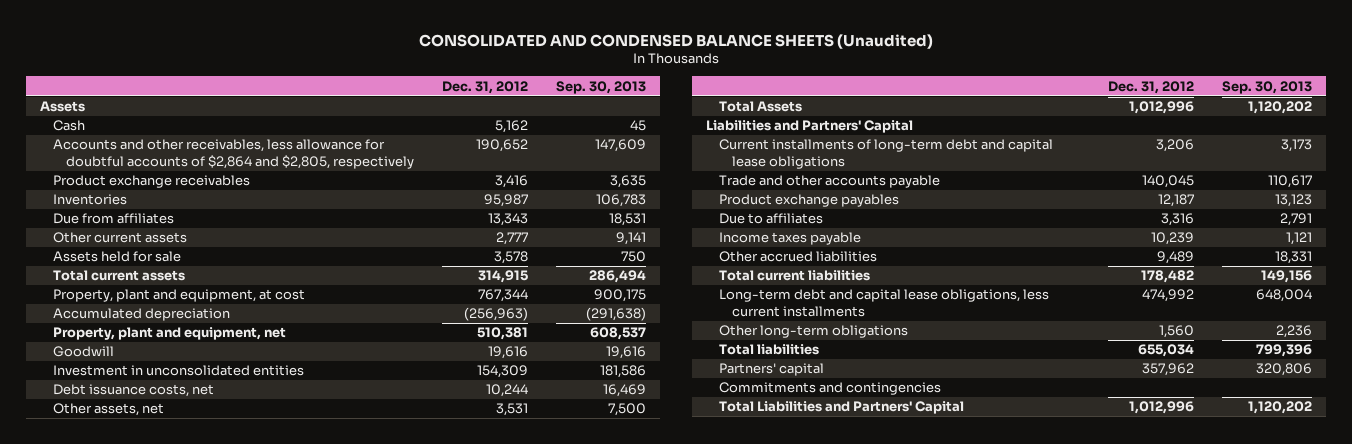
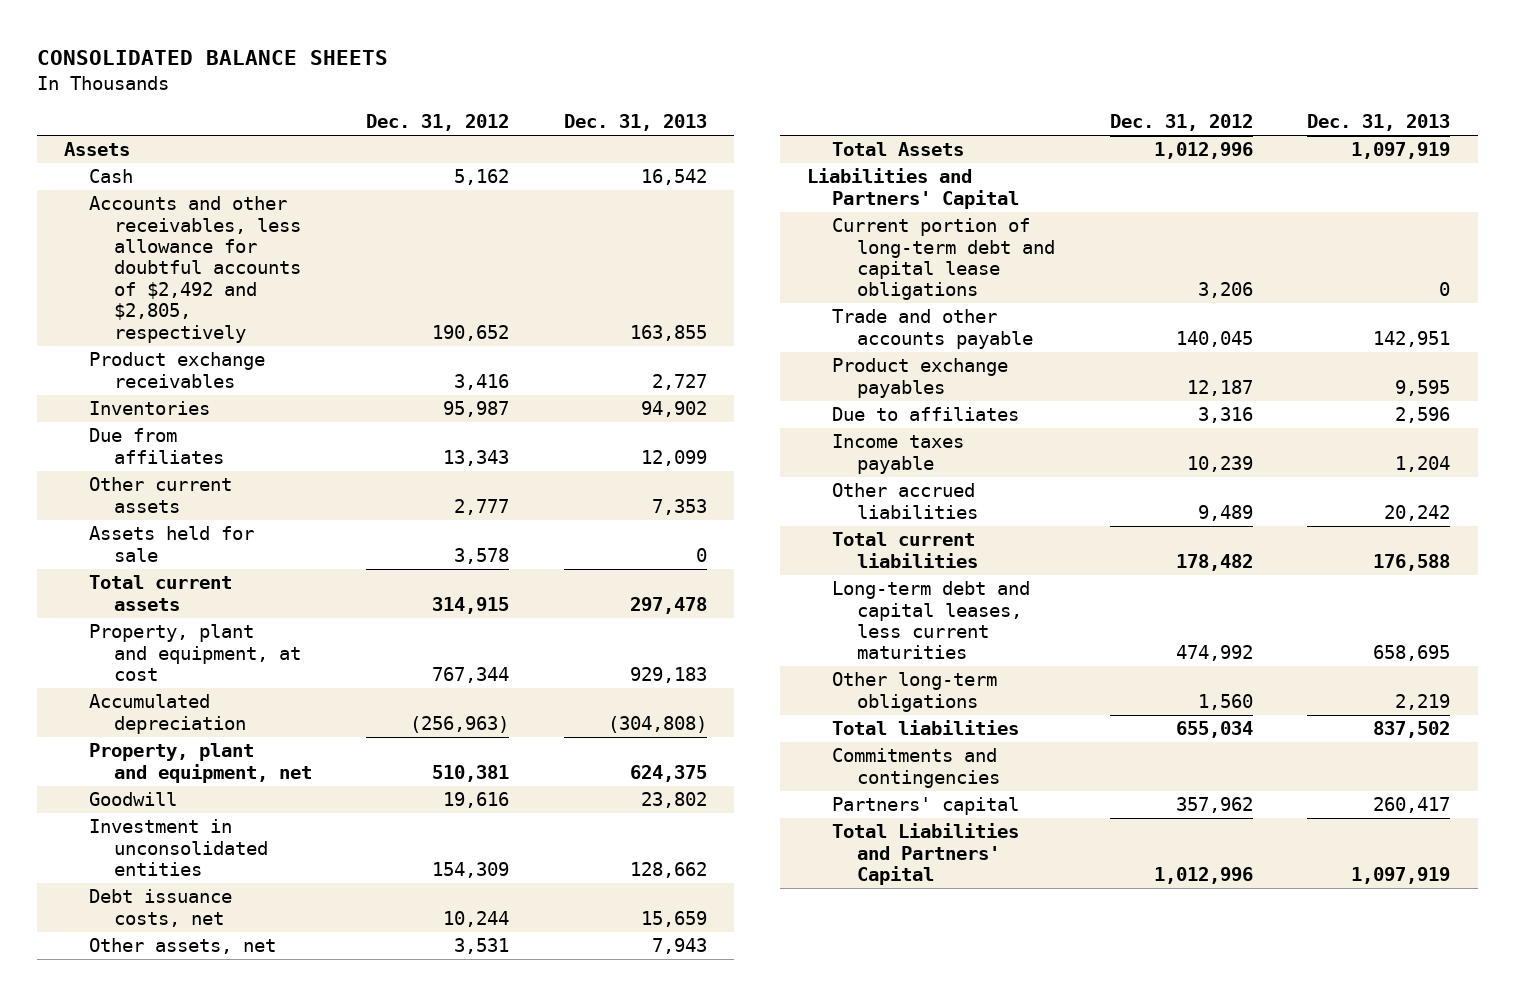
[419,34,934,50] CONSOLIDATED AND CONDENSED BALANCE SHEETS (Unaudited) -> [36,50,388,66] CONSOLIDATED BALANCE SHEETS
[556,80,647,94] Sep. 30, 2013 -> none
none -> [564,114,708,132] Dec. 31, 2013
[53,139,415,169] Accounts and other receivables, less allowance for doubtful accounts of $2,864 and $2,805, respectively -> [88,196,301,343] Accounts and other receivables, less allowance for doubtful accounts of $2,492 and $2,805, respectively
[719,139,1054,169] Current installments of long-term debt and capital lease obligations -> [832,218,1056,301] Current portion of long-term debt and capital lease obligations
[719,289,1050,317] Long-term debt and capital lease obligations, less current installments -> [832,581,1031,660] Long-term debt and capital leases, less current maturities
[719,363,825,377] Partners' capital -> [832,797,1020,816] Partners' capital

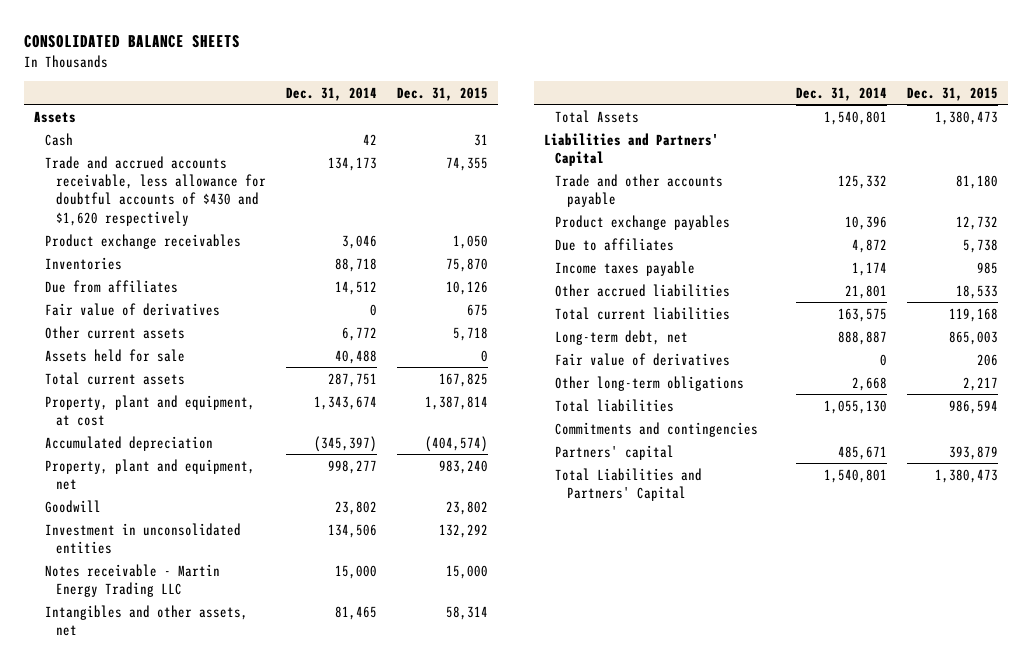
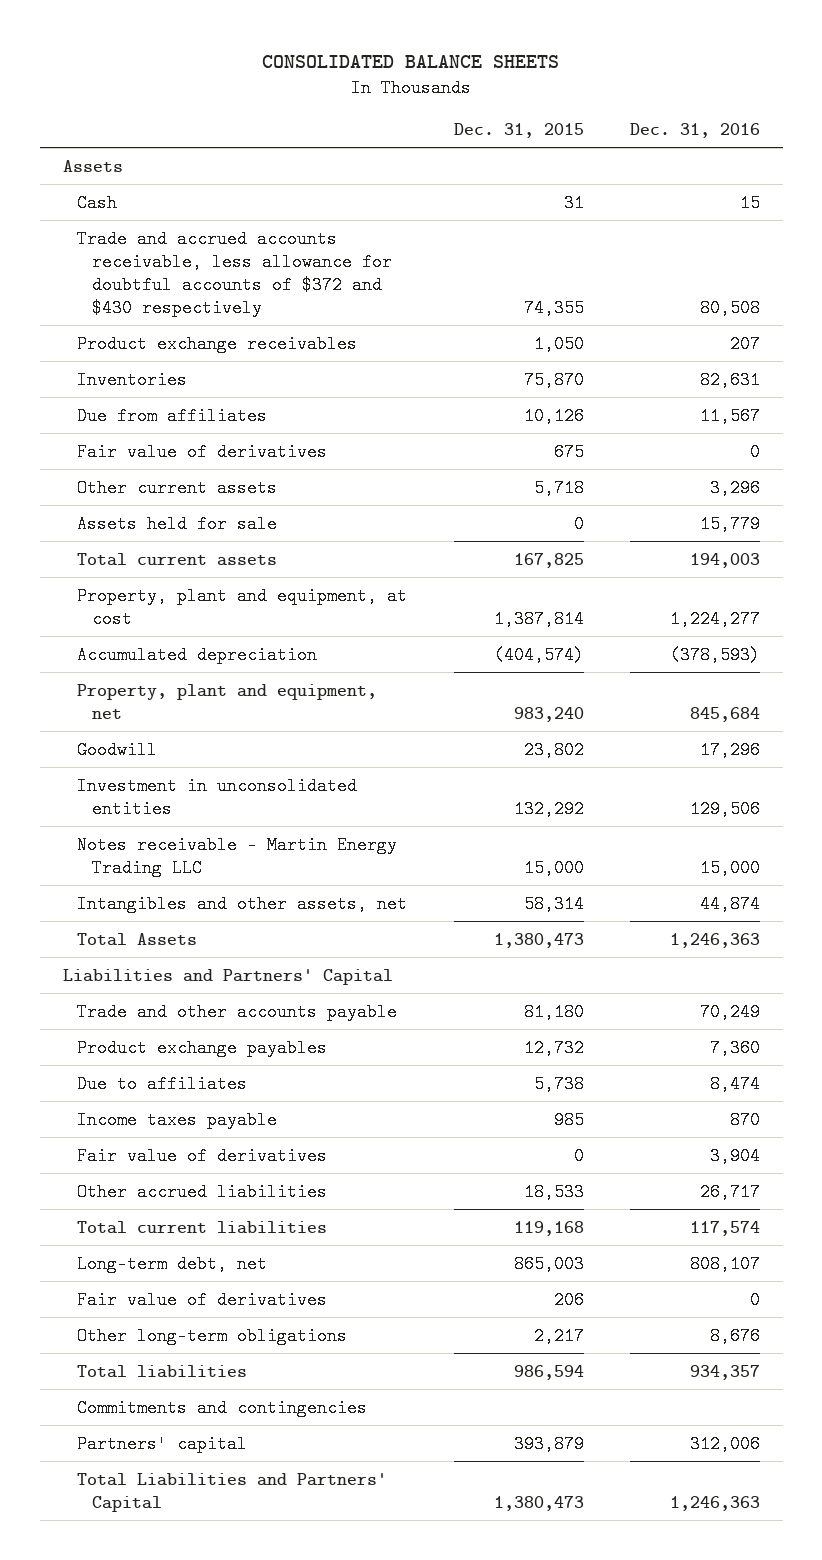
[285,86,377,101] Dec. 31, 2014 -> none
none -> [629,122,760,138] Dec. 31, 2016
[44,155,267,226] Trade and accrued accounts receivable, less allowance for doubtful accounts of $430 and $1,620 respectively -> [77,229,393,317] Trade and accrued accounts receivable, less allowance for doubtful accounts of $372 and $430 respectively
none -> [77,1146,328,1165] Fair value of derivatives

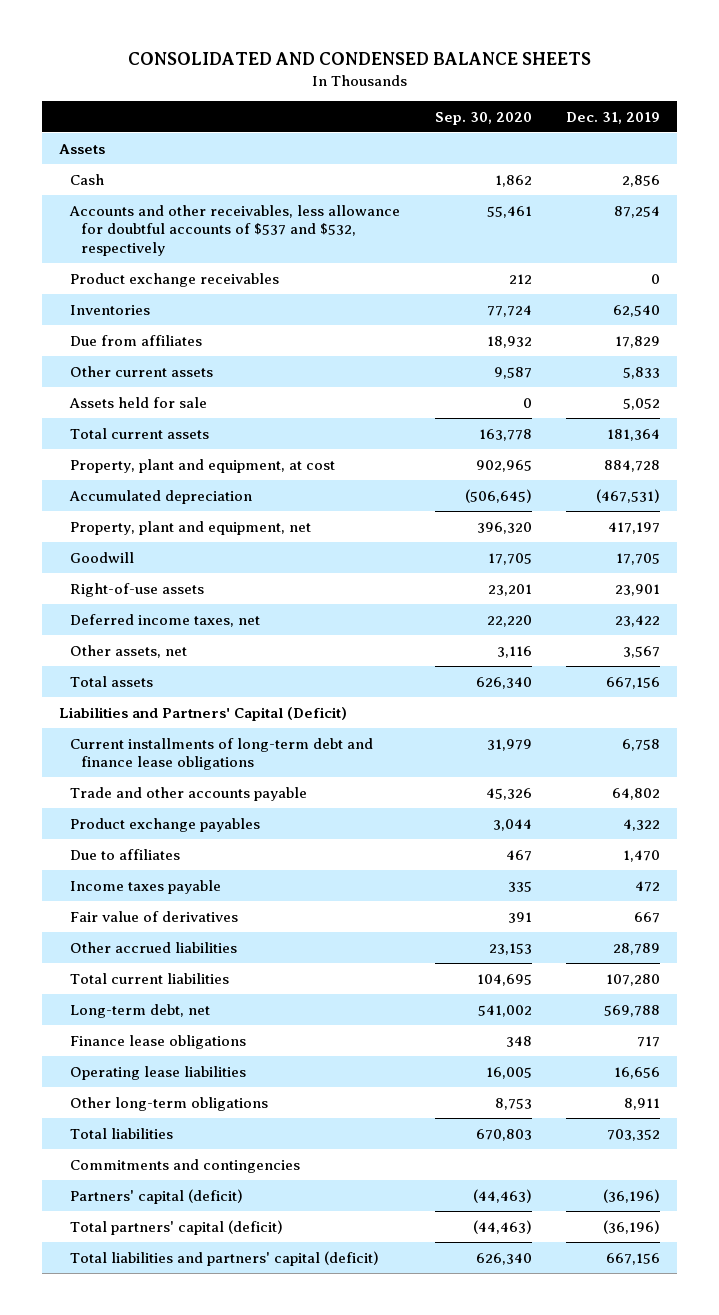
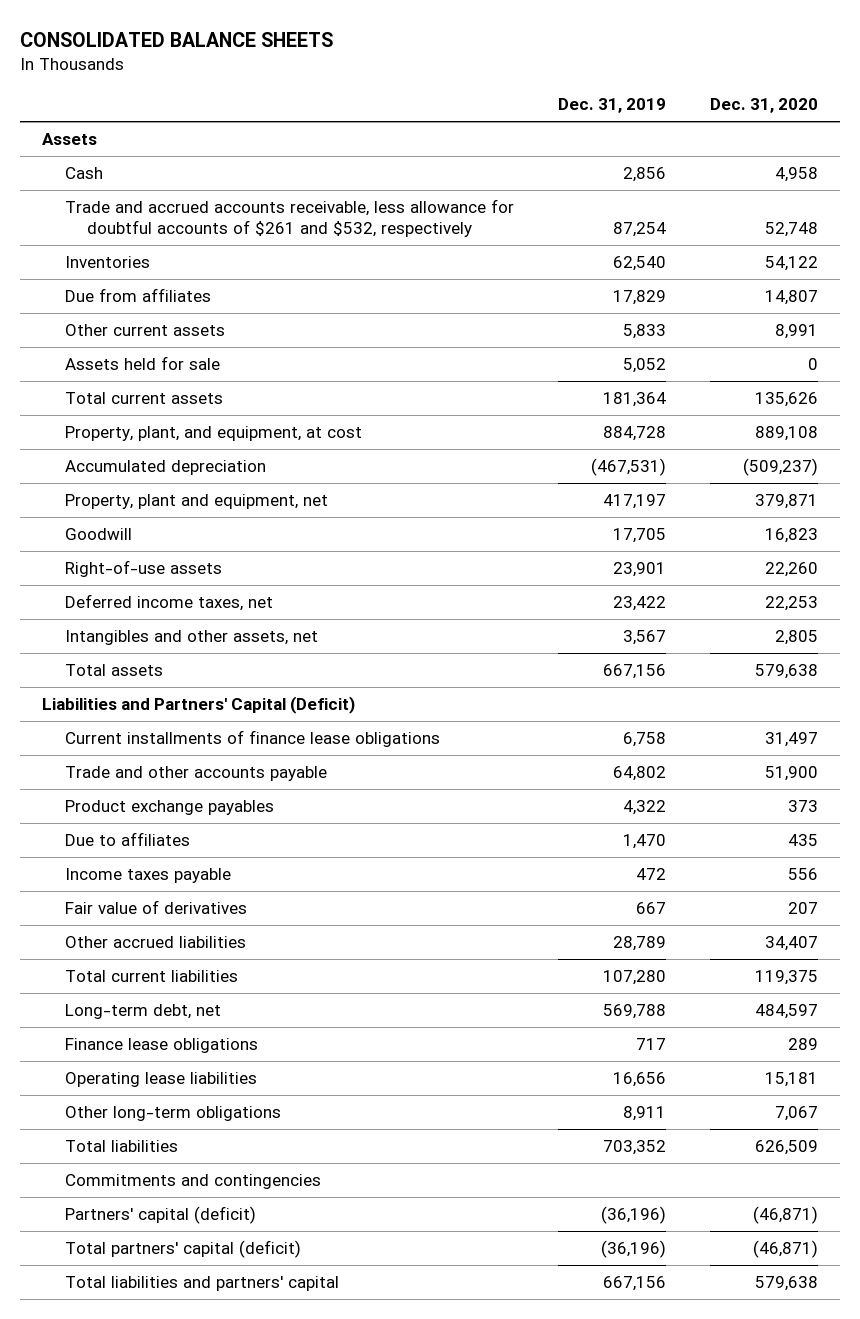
[127,52,591,66] CONSOLIDATED AND CONDENSED BALANCE SHEETS -> [20,31,334,47] CONSOLIDATED BALANCE SHEETS
[434,111,532,125] Sep. 30, 2020 -> none
none -> [710,98,819,114] Dec. 31, 2020
[70,272,280,287] Product exchange receivables -> none
[69,204,401,257] Accounts and other receivables, less allowance for doubtful accounts of $537 and $532, respectively -> [64,199,514,238] Trade and accrued accounts receivable, less allowance for doubtful accounts of $261 and $532, respectively
[70,458,336,473] Property, plant and equipment, at cost -> [64,426,362,442] Property, plant, and equipment, at cost
[70,644,188,658] Other assets, net -> [64,630,318,646] Intangibles and other assets, net
[70,737,374,771] Current installments of long-term debt and finance lease obligations -> [64,730,440,748] Current installments of finance lease obligations
[70,1250,380,1266] Total liabilities and partners' capital (deficit) -> [64,1276,339,1292] Total liabilities and partners' capital

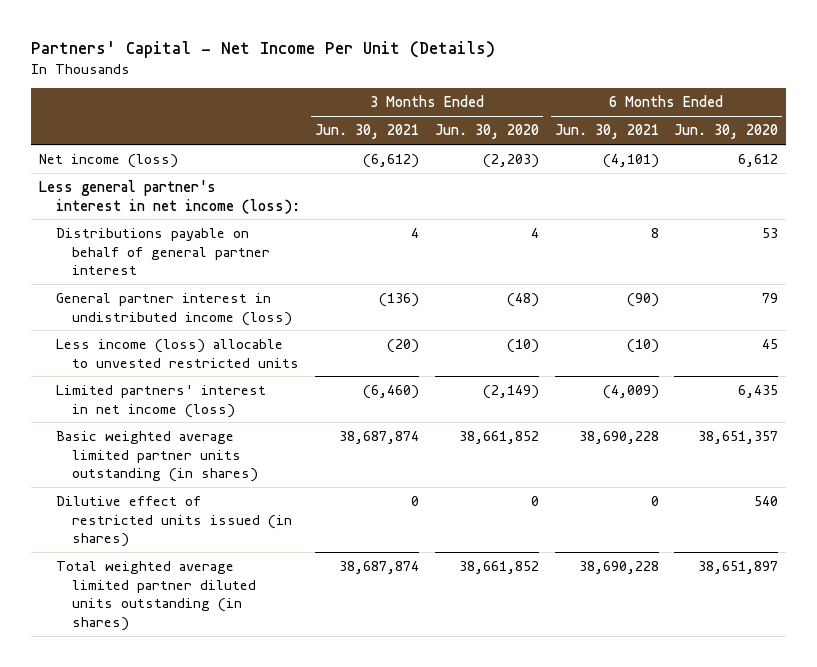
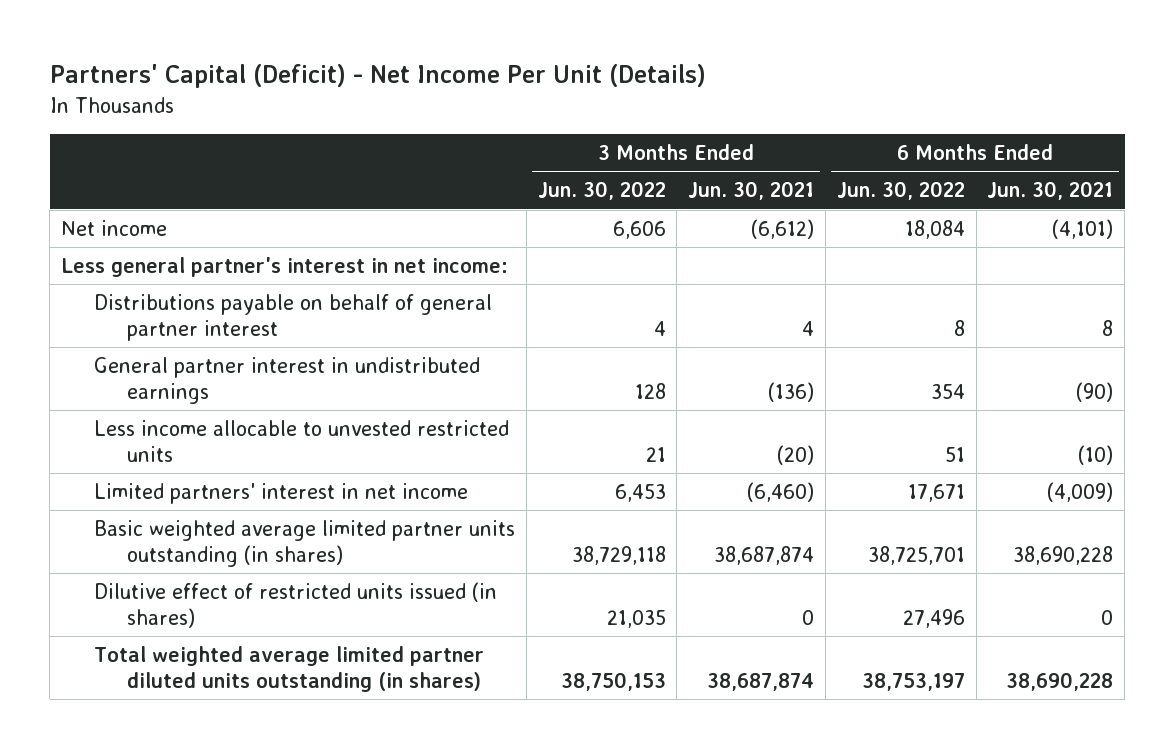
[31,41,496,59] Partners' Capital - Net Income Per Unit (Details) -> [49,64,706,89] Partners' Capital (Deficit) - Net Income Per Unit (Details)
[434,124,539,140] Jun. 30, 2020 -> none
[674,124,779,140] Jun. 30, 2020 -> none
none -> [537,181,666,201] Jun. 30, 2022
none -> [836,181,965,201] Jun. 30, 2022
[39,153,179,168] Net income (loss) -> [61,219,168,236] Net income
[39,179,300,214] Less general partner's interest in net income (loss): -> [61,256,509,277] Less general partner's interest in net income:
[55,292,293,326] General partner interest in undistributed income (loss) -> [93,356,480,405] General partner interest in undistributed earnings
[55,338,300,368] Less income (loss) allocable to unvested restricted units -> [93,419,509,463] Less income allocable to unvested restricted units
[55,384,266,418] Limited partners' interest in net income (loss) -> [93,482,468,504] Limited partners' interest in net income

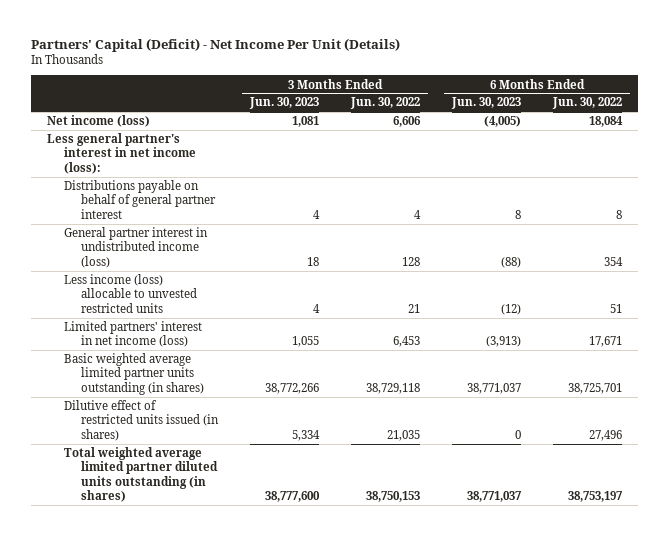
[688,181,815,201] Jun. 30, 2021 -> none
[987,181,1114,201] Jun. 30, 2021 -> none
none -> [248,97,319,110] Jun. 30, 2023
none -> [450,97,521,110] Jun. 30, 2023
[61,219,168,236] Net income -> [46,115,150,128] Net income (loss)
[61,256,509,277] Less general partner's interest in net income: -> [46,133,196,174] Less general partner's interest in net income (loss):
[93,356,480,405] General partner interest in undistributed earnings -> [63,227,208,268] General partner interest in undistributed income (loss)
[93,419,509,463] Less income allocable to unvested restricted units -> [63,274,197,313] Less income (loss) allocable to unvested restricted units
[93,482,468,504] Limited partners' interest in net income -> [63,321,202,348] Limited partners' interest in net income (loss)

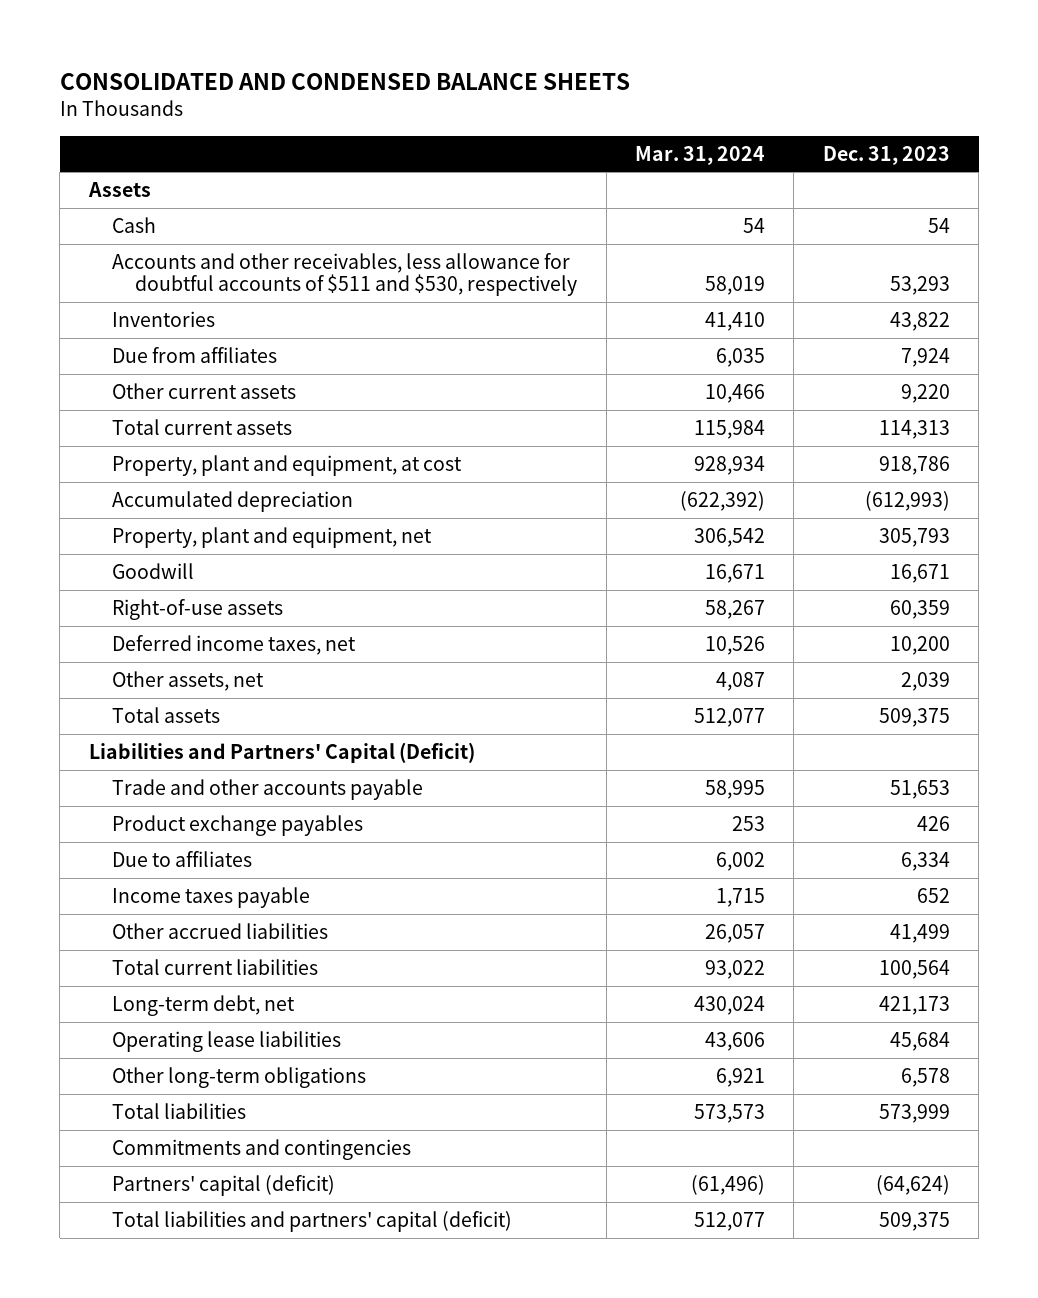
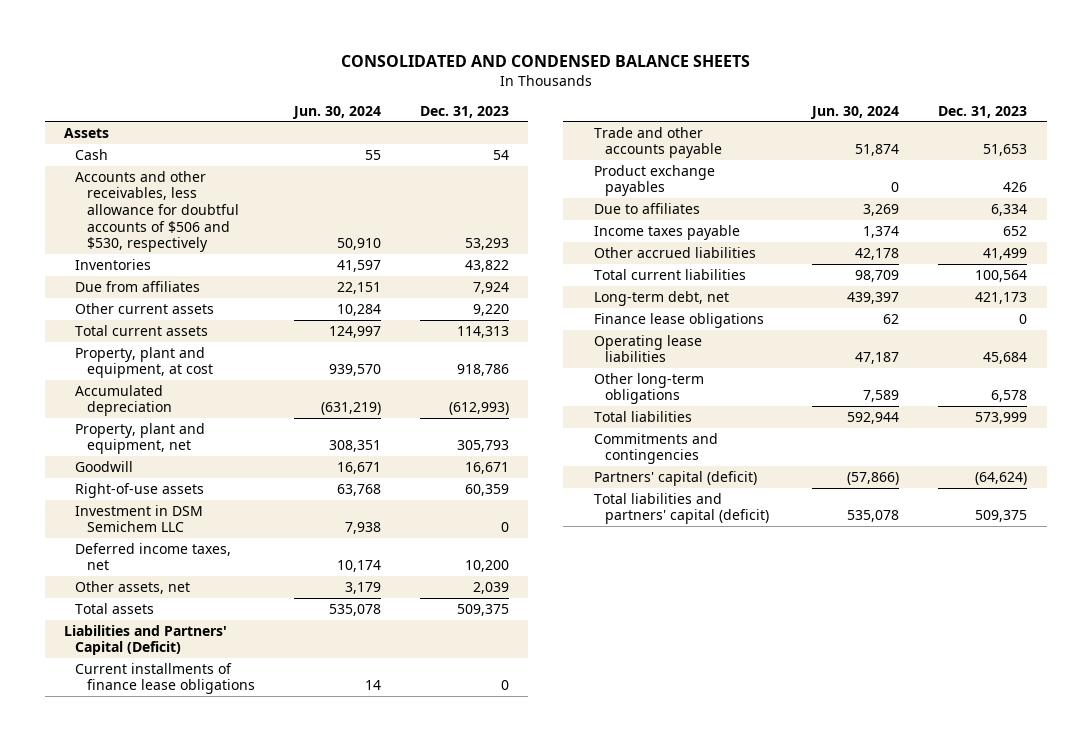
[635,145,766,165] Mar. 31, 2024 -> none
none -> [291,105,381,119] Jun. 30, 2024
[112,252,578,297] Accounts and other receivables, less allowance for doubtful accounts of $511 and $530, respectively -> [75,170,239,253] Accounts and other receivables, less allowance for doubtful accounts of $506 and $530, respectively
none -> [75,504,204,533] Investment in DSM Semichem LLC
none -> [75,662,255,695] Current installments of finance lease obligations
none -> [594,312,765,328] Finance lease obligations

